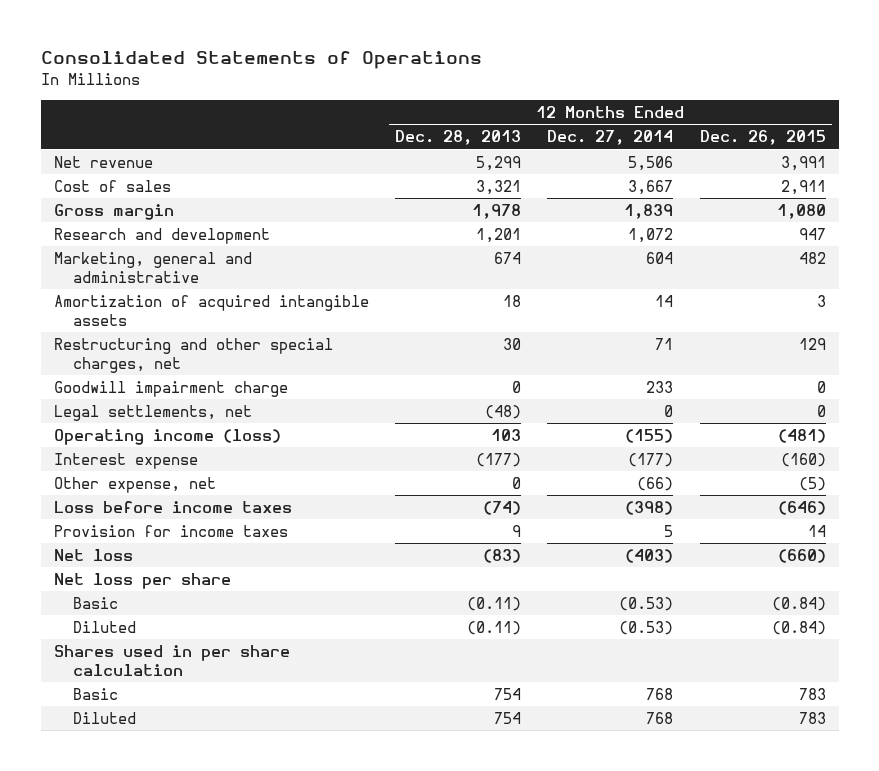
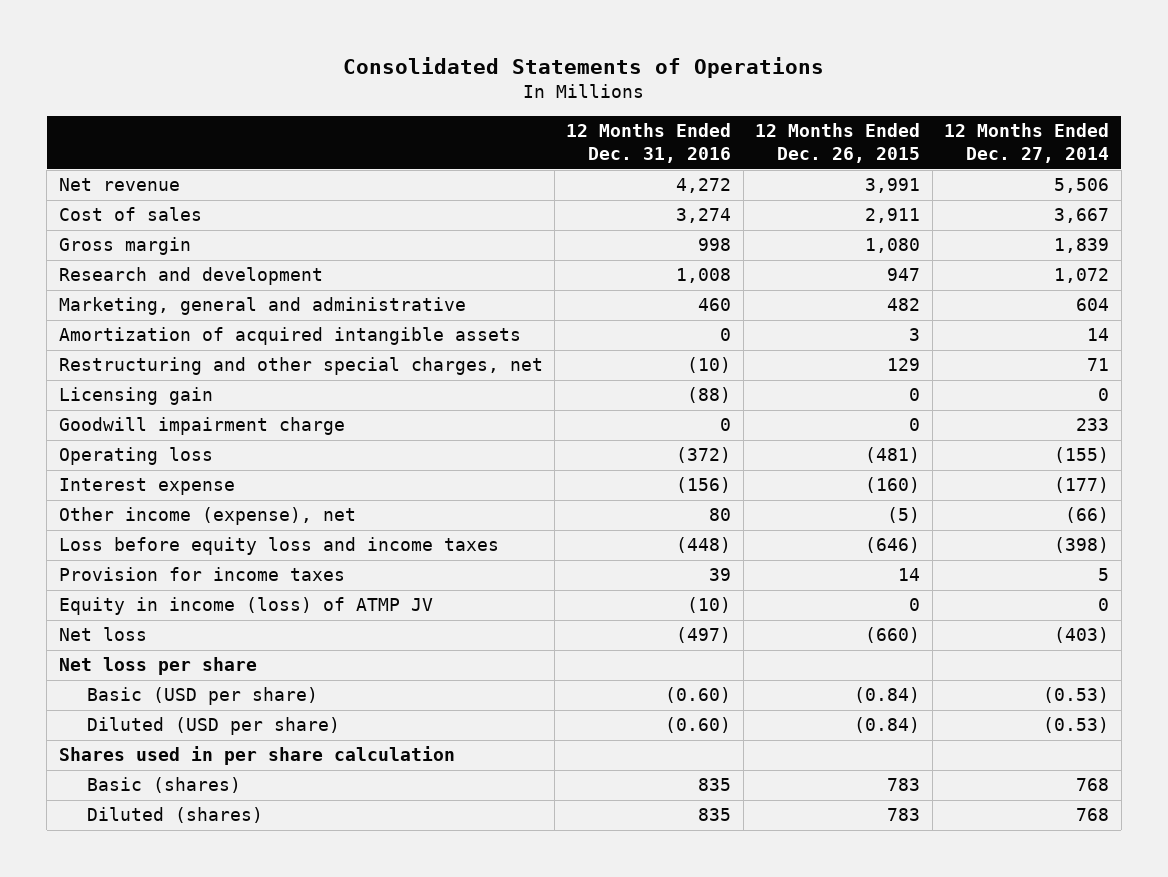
[395,130,522,146] Dec. 28, 2013 -> none
none -> [566,123,732,164] 12 Months Ended Dec. 31, 2016
none -> [58,387,213,406] Licensing gain
[53,404,252,421] Legal settlements, net -> none
[53,428,281,445] Operating income (loss) -> [58,447,213,466] Operating loss
[53,476,216,493] Other expense, net -> [58,507,356,526] Other income (expense), net
[53,500,292,513] Loss before income taxes -> [58,537,499,556] Loss before equity loss and income taxes
none -> [58,597,433,616] Equity in income (loss) of ATMP JV
[73,596,119,609] Basic -> [86,687,318,706] Basic (USD per share)
[73,620,137,633] Diluted -> [86,717,340,736] Diluted (USD per share)
[73,687,119,700] Basic -> [86,777,241,794] Basic (shares)
[73,711,137,724] Diluted -> [86,807,263,824] Diluted (shares)

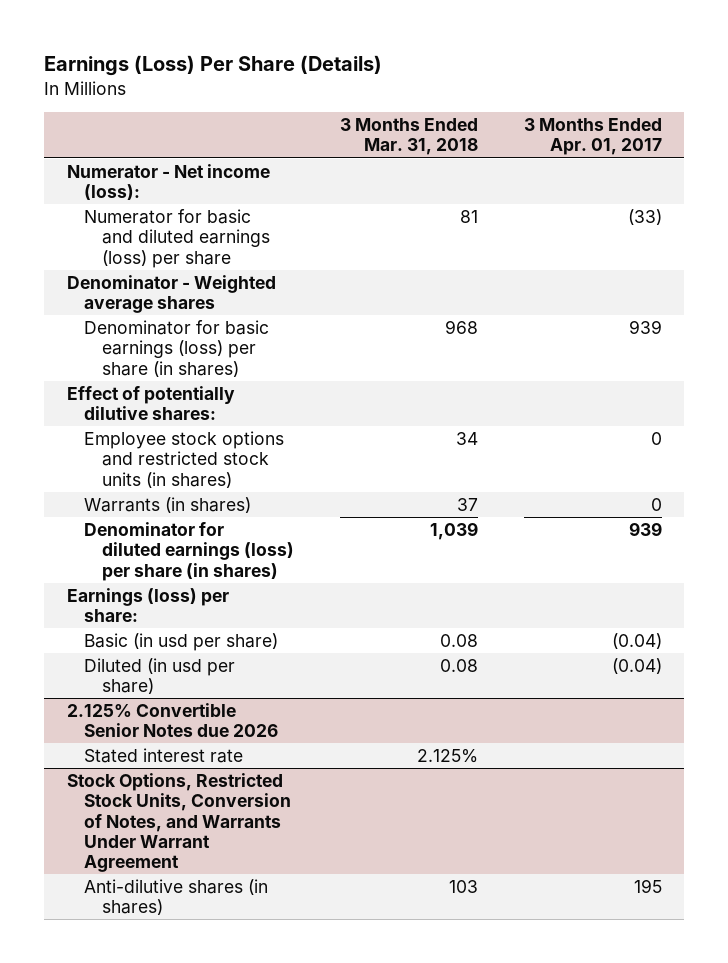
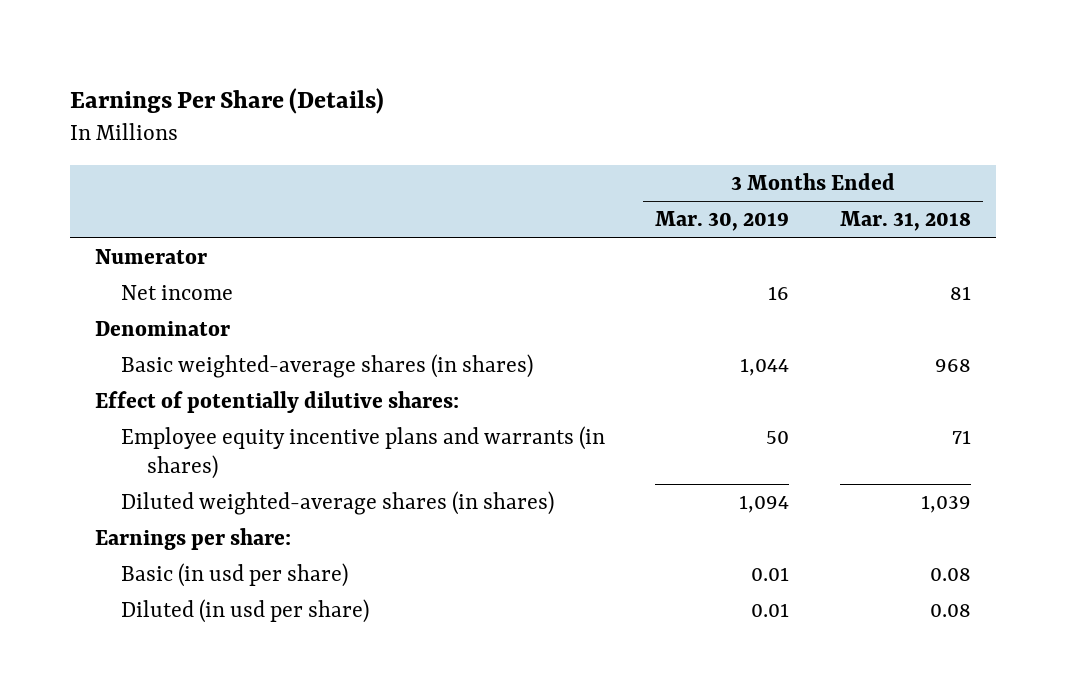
[43,54,382,76] Earnings (Loss) Per Share (Details) -> [69,87,384,114] Earnings Per Share (Details)
[523,118,662,156] 3 Months Ended Apr. 01, 2017 -> none
none -> [655,211,790,232] Mar. 30, 2019
[66,163,270,201] Numerator - Net income (loss): -> [94,249,207,265] Numerator
[84,208,270,268] Numerator for basic and diluted earnings (loss) per share -> [121,285,234,301] Net income
[66,274,276,314] Denominator - Weighted average shares -> [94,321,230,337] Denominator
[84,319,270,377] Denominator for basic earnings (loss) per share (in shares) -> [121,354,534,379] Basic weighted-average shares (in shares)
[84,496,252,513] Warrants (in shares) -> none
[84,430,285,488] Employee stock options and restricted stock units (in shares) -> [121,426,606,479] Employee equity incentive plans and warrants (in shares)
[455,431,478,445] 34 -> [951,430,971,445] 71
[84,521,294,581] Denominator for diluted earnings (loss) per share (in shares) -> [121,491,555,516] Diluted weighted-average shares (in shares)
[66,587,229,623] Earnings (loss) per share: -> [94,528,291,551] Earnings per share:
[66,702,279,738] 2.125% Convertible Senior Notes due 2026 -> none
[84,747,244,763] Stated interest rate -> none
[66,772,292,873] Stock Options, Restricted Stock Units, Conversion of Notes, and Warrants Under Warrant Agreement -> none
[84,878,269,916] Anti-dilutive shares (in shares) -> none

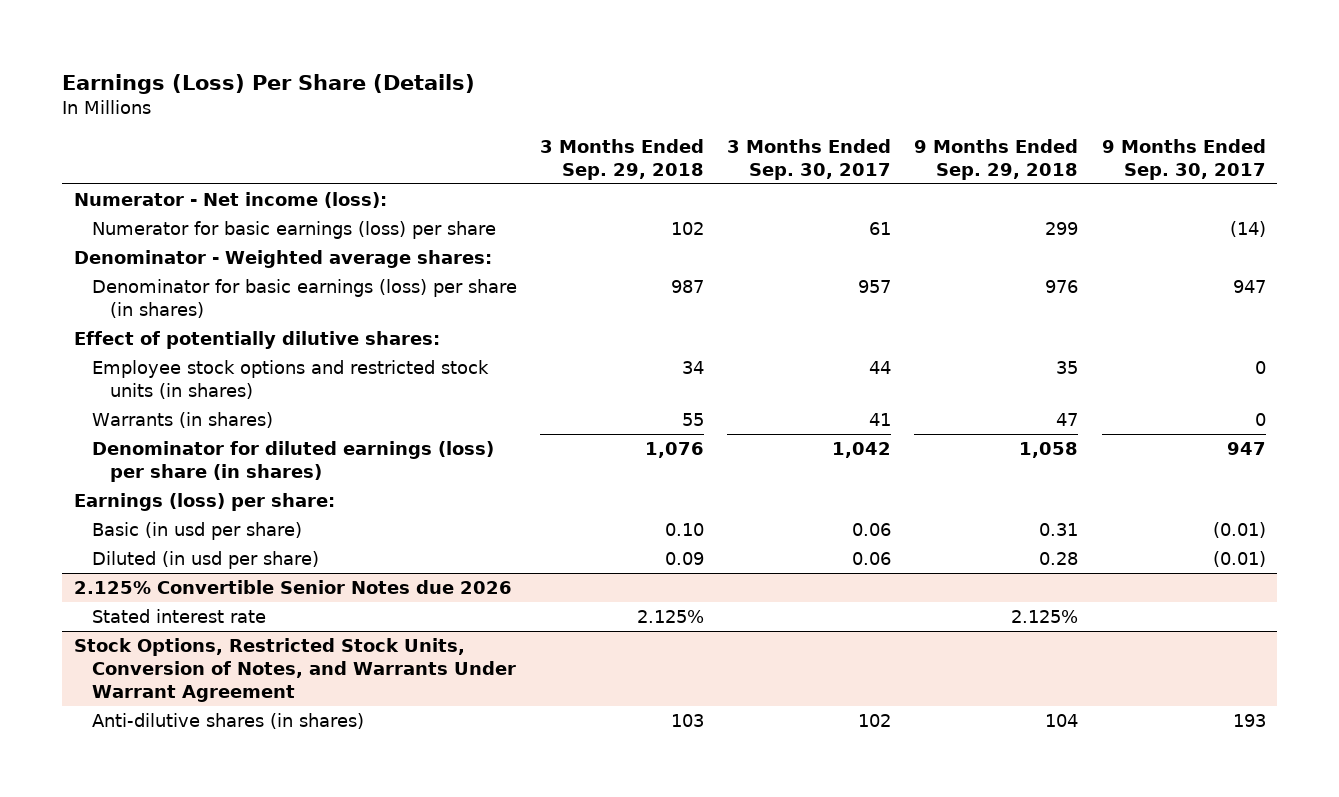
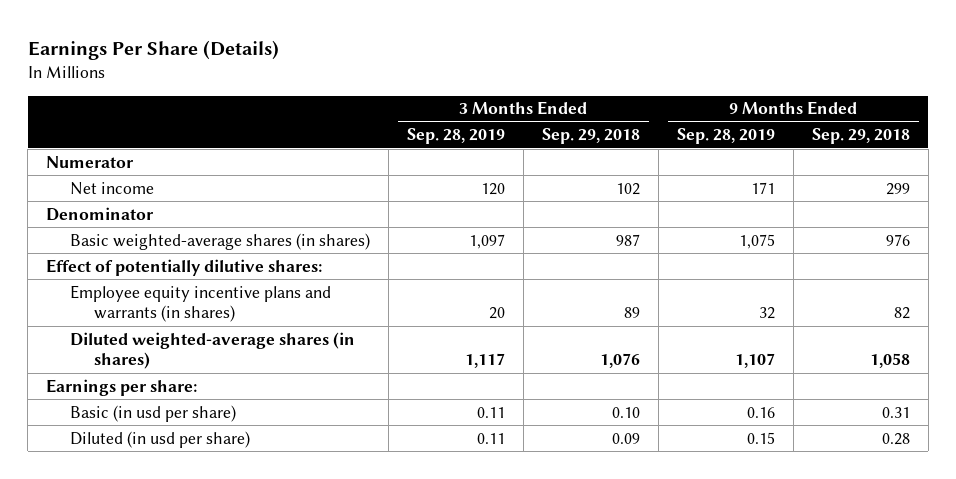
[62,73,476,94] Earnings (Loss) Per Share (Details) -> [27,39,279,60] Earnings Per Share (Details)
[727,138,892,180] 3 Months Ended Sep. 30, 2017 -> none
[1101,138,1266,180] 9 Months Ended Sep. 30, 2017 -> none
none -> [407,128,506,145] Sep. 28, 2019
none -> [676,128,775,145] Sep. 28, 2019
[73,192,387,209] Numerator - Net income (loss): -> [45,155,134,168] Numerator
[91,221,496,240] Numerator for basic earnings (loss) per share -> [70,181,155,195] Net income
[73,250,492,269] Denominator - Weighted average shares: -> [45,206,154,221] Denominator
[91,279,517,319] Denominator for basic earnings (loss) per share (in shares) -> [70,232,371,250] Basic weighted-average shares (in shares)
[91,412,273,429] Warrants (in shares) -> none
[91,360,489,400] Employee stock options and restricted stock units (in shares) -> [70,284,332,323] Employee equity incentive plans and warrants (in shares)
[682,361,705,375] 34 -> [623,307,640,319] 89
[1056,361,1079,375] 35 -> [893,307,910,320] 82
[91,441,494,483] Denominator for diluted earnings (loss) per share (in shares) -> [70,331,356,370] Diluted weighted-average shares (in shares)
[73,493,335,512] Earnings (loss) per share: -> [45,378,197,396] Earnings per share:
[73,580,512,595] 2.125% Convertible Senior Notes due 2026 -> none
[91,609,266,624] Stated interest rate -> none
[73,638,516,703] Stock Options, Restricted Stock Units, Conversion of Notes, and Warrants Under Warrant Agreement -> none
[91,713,364,730] Anti-dilutive shares (in shares) -> none

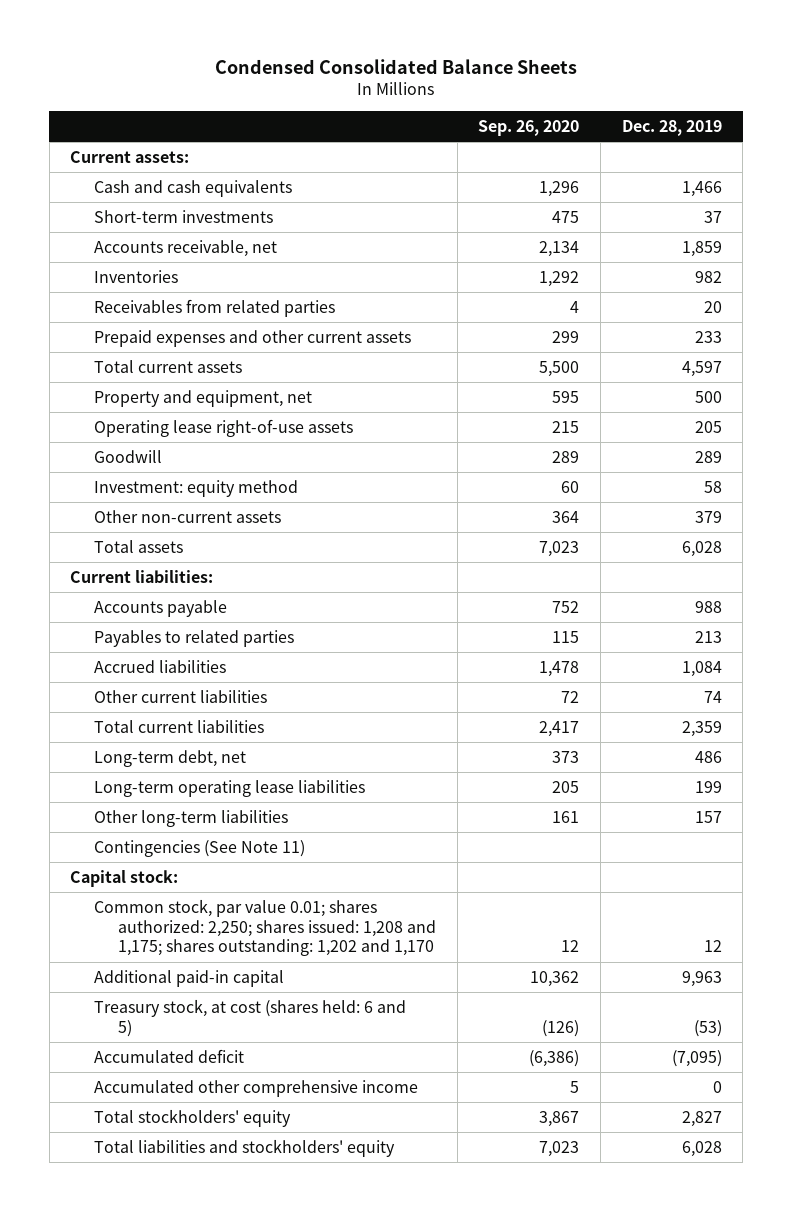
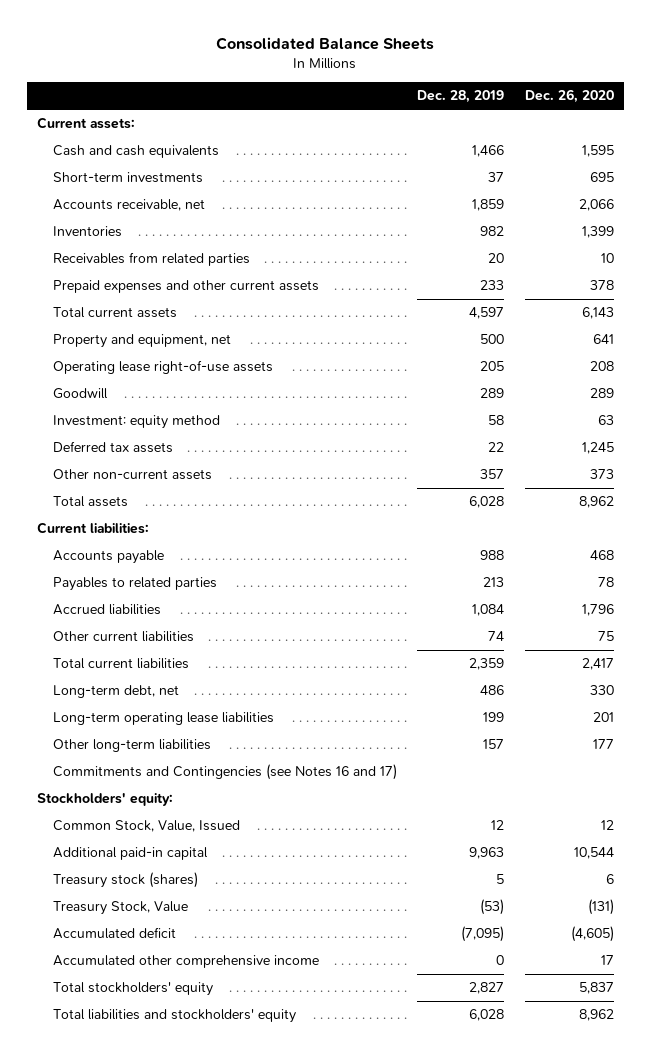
[214,58,577,74] Condensed Consolidated Balance Sheets -> [216,36,435,50] Consolidated Balance Sheets
[478,119,580,136] Sep. 26, 2020 -> none
none -> [524,89,614,104] Dec. 26, 2020
none -> [53,441,174,454] Deferred tax assets
[694,510,722,523] 379 -> [480,469,505,480] 357
[70,869,179,887] Capital stock: -> none
[94,839,306,857] Contingencies (See Note 11) -> [53,764,398,781] Commitments and Contingencies (see Notes 16 and 17)
none -> [37,793,174,807] Stockholders' equity:
[94,898,437,957] Common stock, par value 0.01; shares authorized: 2,250; shares issued: 1,208 and 1,175; shares outstanding: 1,202 and 1,170 -> [53,820,241,833] Common Stock, Value, Issued
none -> [53,872,199,889] Treasury stock (shares)
[94,998,407,1037] Treasury stock, at cost (shares held: 6 and 5) -> [53,901,189,916] Treasury Stock, Value

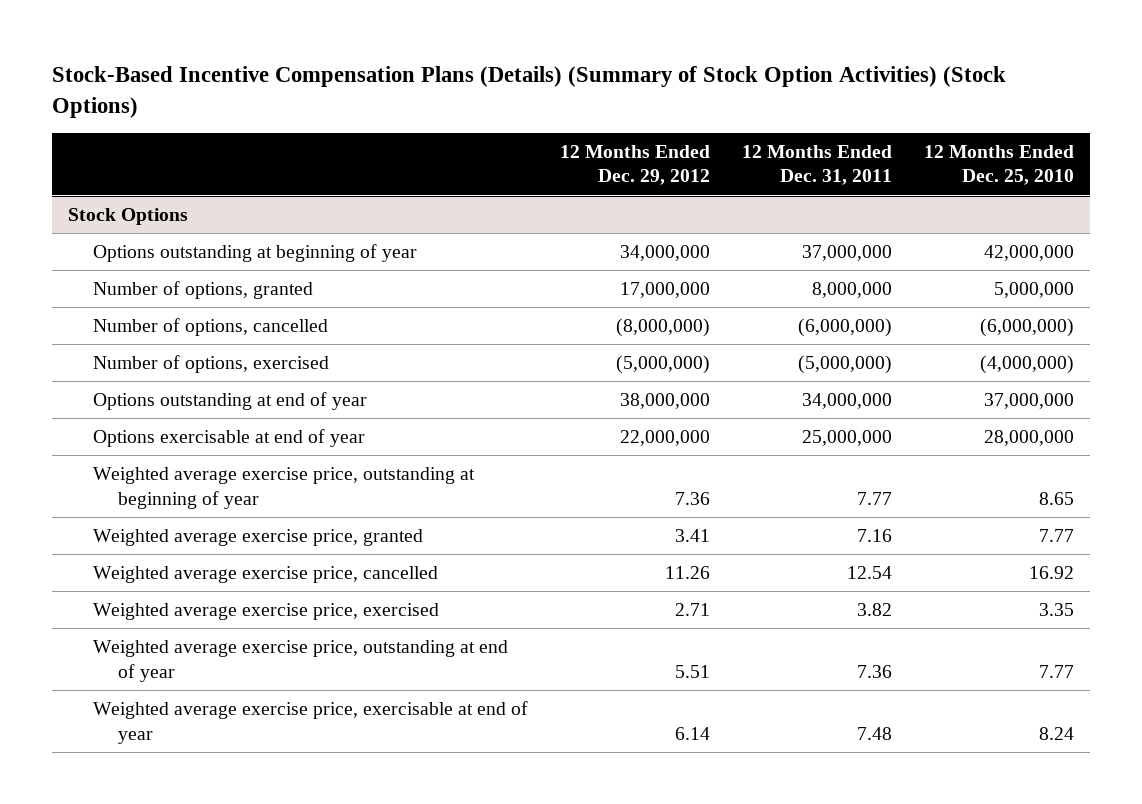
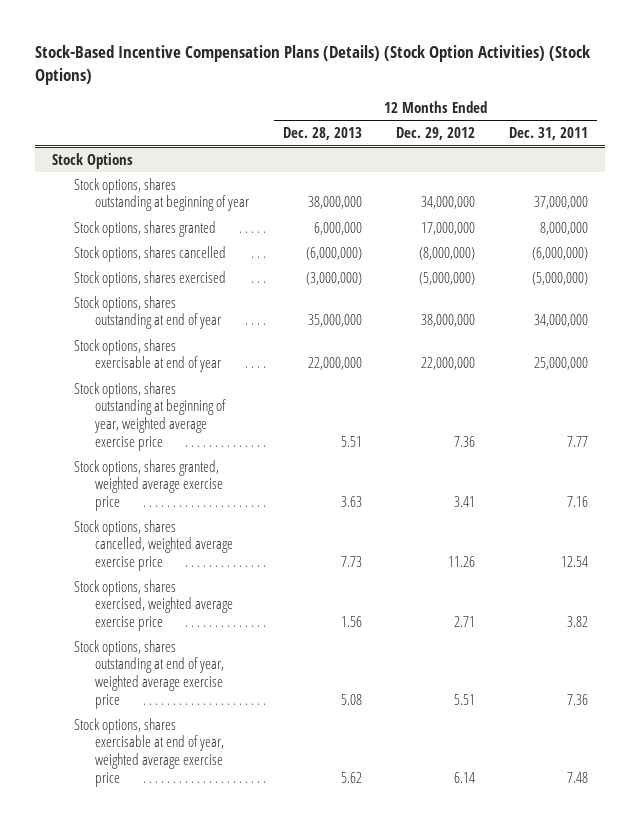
[51,66,1006,119] Stock-Based Incentive Compensation Plans (Details) (Summary of Stock Option Activities) (Stock Options) -> [35,44,591,85] Stock-Based Incentive Compensation Plans (Details) (Stock Option Activities) (Stock Options)
[924,144,1075,186] 12 Months Ended Dec. 25, 2010 -> none
none -> [283,127,363,141] Dec. 28, 2013
[92,244,417,263] Options outstanding at beginning of year -> [73,177,249,212] Stock options, shares outstanding at beginning of year
[92,281,313,300] Number of options, granted -> [73,220,216,237] Stock options, shares granted
[92,318,328,337] Number of options, cancelled -> [73,245,226,262] Stock options, shares cancelled
[92,355,329,374] Number of options, exercised -> [73,270,226,287] Stock options, shares exercised
[92,392,367,411] Options outstanding at end of year -> [73,295,221,330] Stock options, shares outstanding at end of year
[92,429,365,448] Options exercisable at end of year -> [73,338,221,373] Stock options, shares exercisable at end of year
[92,467,475,509] Weighted average exercise price, outstanding at beginning of year -> [73,381,226,451] Stock options, shares outstanding at beginning of year, weighted average exercise price
[92,529,423,547] Weighted average exercise price, granted -> [73,459,223,511] Stock options, shares granted, weighted average exercise price
[92,566,438,584] Weighted average exercise price, cancelled -> [73,519,233,571] Stock options, shares cancelled, weighted average exercise price
[92,603,439,621] Weighted average exercise price, exercised -> [73,579,233,631] Stock options, shares exercised, weighted average exercise price
[92,640,508,682] Weighted average exercise price, outstanding at end of year -> [73,639,224,709] Stock options, shares outstanding at end of year, weighted average exercise price
[92,701,528,744] Weighted average exercise price, exercisable at end of year -> [73,717,224,787] Stock options, shares exercisable at end of year, weighted average exercise price

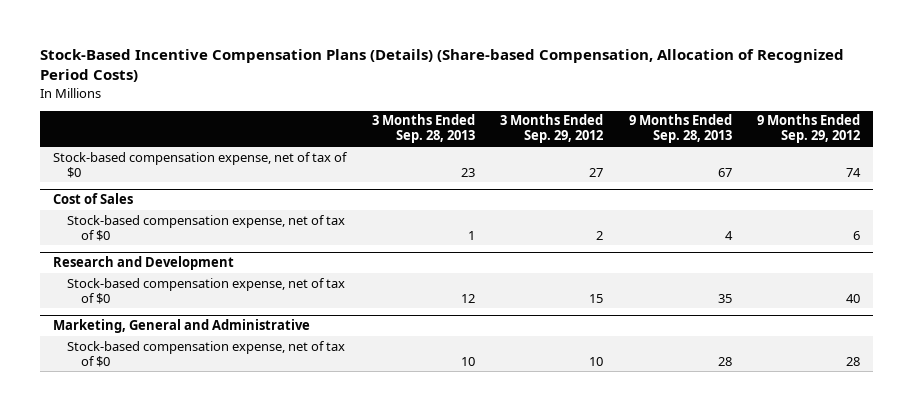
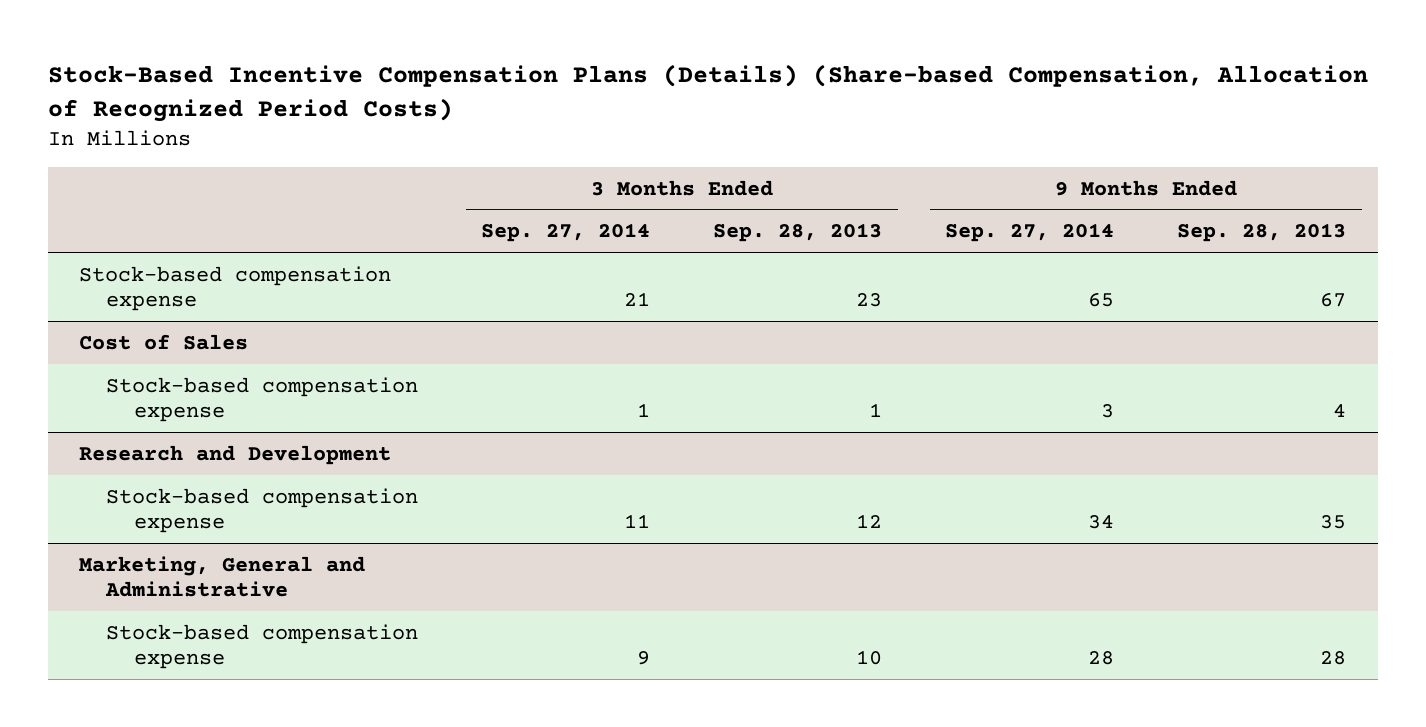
[500,114,604,144] 3 Months Ended Sep. 29, 2012 -> none
[757,114,861,144] 9 Months Ended Sep. 29, 2012 -> none
none -> [481,223,651,243] Sep. 27, 2014
none -> [945,223,1115,243] Sep. 27, 2014
[53,151,349,178] Stock-based compensation expense, net of tax of $0 -> [79,265,392,311] Stock-based compensation expense
[67,214,346,241] Stock-based compensation expense, net of tax of $0 -> [106,376,419,422] Stock-based compensation expense
[67,277,346,304] Stock-based compensation expense, net of tax of $0 -> [106,487,419,533] Stock-based compensation expense
[67,340,346,367] Stock-based compensation expense, net of tax of $0 -> [106,623,419,669] Stock-based compensation expense

